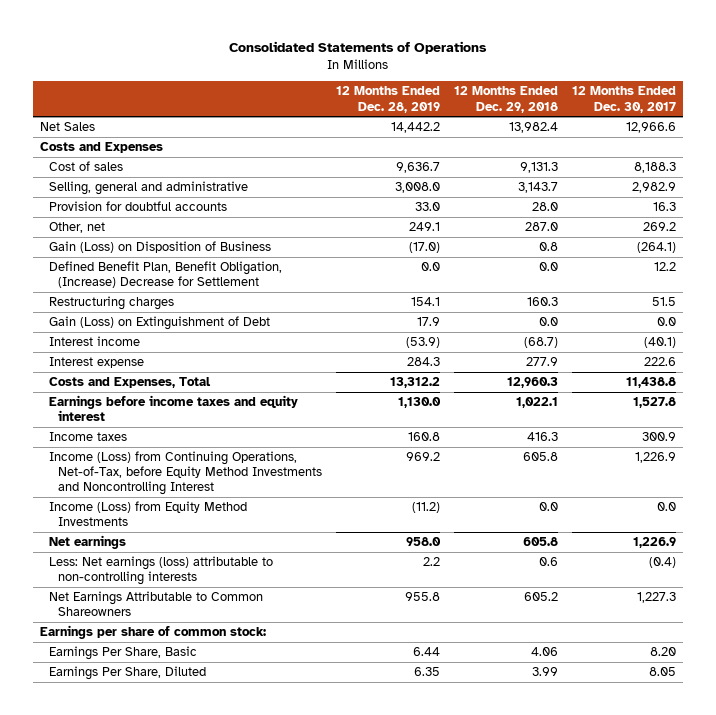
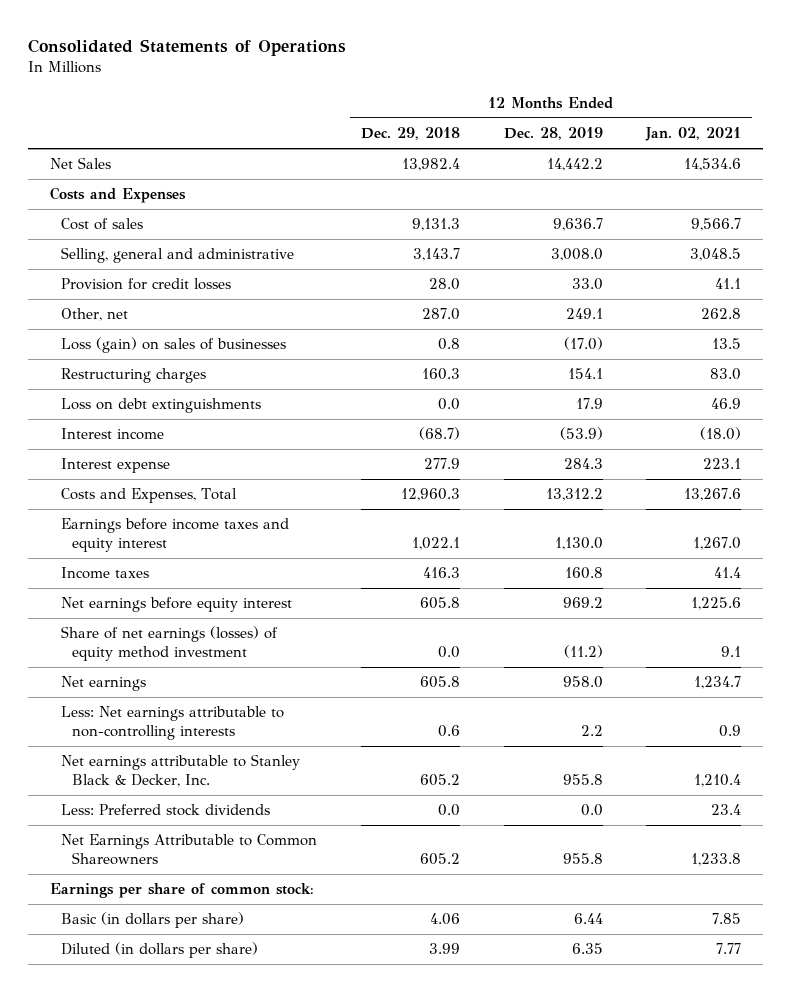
[572,86,677,113] 12 Months Ended Dec. 30, 2017 -> none
none -> [645,127,742,142] Jan. 02, 2021
[49,201,228,212] Provision for doubtful accounts -> [61,278,232,291] Provision for credit losses
[49,261,283,289] Defined Benefit Plan, Benefit Obligation, (Increase) Decrease for Settlement -> none
[49,241,272,254] Gain (Loss) on Disposition of Business -> [61,337,287,354] Loss (gain) on sales of businesses
[49,316,271,331] Gain (Loss) on Extinguishment of Debt -> [61,398,262,414] Loss on debt extinguishments
[49,451,323,496] Income (Loss) from Continuing Operations, Net-of-Tax, before Equity Method Investments and Noncontrolling Interest -> [61,597,293,613] Net earnings before equity interest
[49,501,248,527] Income (Loss) from Equity Method Investments -> [61,626,279,662] Share of net earnings (losses) of equity method investment
[49,556,274,586] Less: Net earnings (loss) attributable to non-controlling interests -> [61,706,285,741] Less: Net earnings attributable to non-controlling interests
none -> [61,754,301,788] Net earnings attributable to Stanley Black & Decker, Inc.
none -> [61,804,271,817] Less: Preferred stock dividends
[49,646,198,661] Earnings Per Share, Basic -> [61,912,245,929] Basic (in dollars per share)
[49,666,207,681] Earnings Per Share, Diluted -> [61,942,259,959] Diluted (in dollars per share)

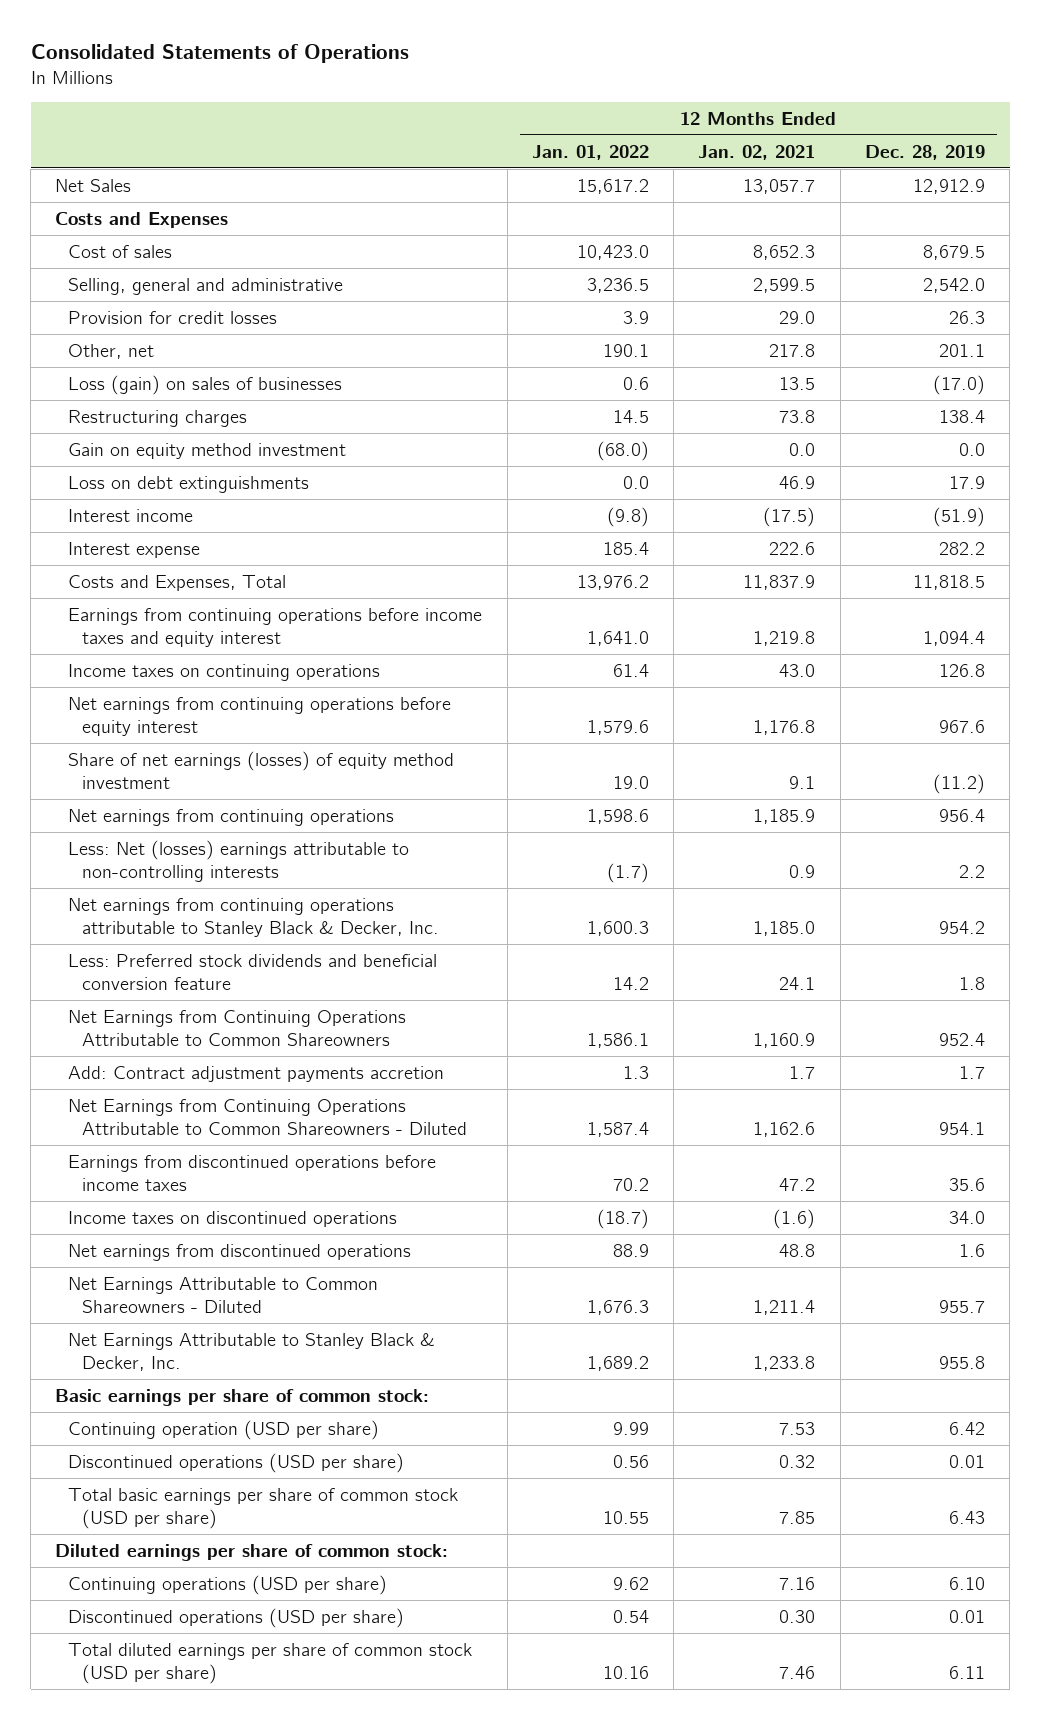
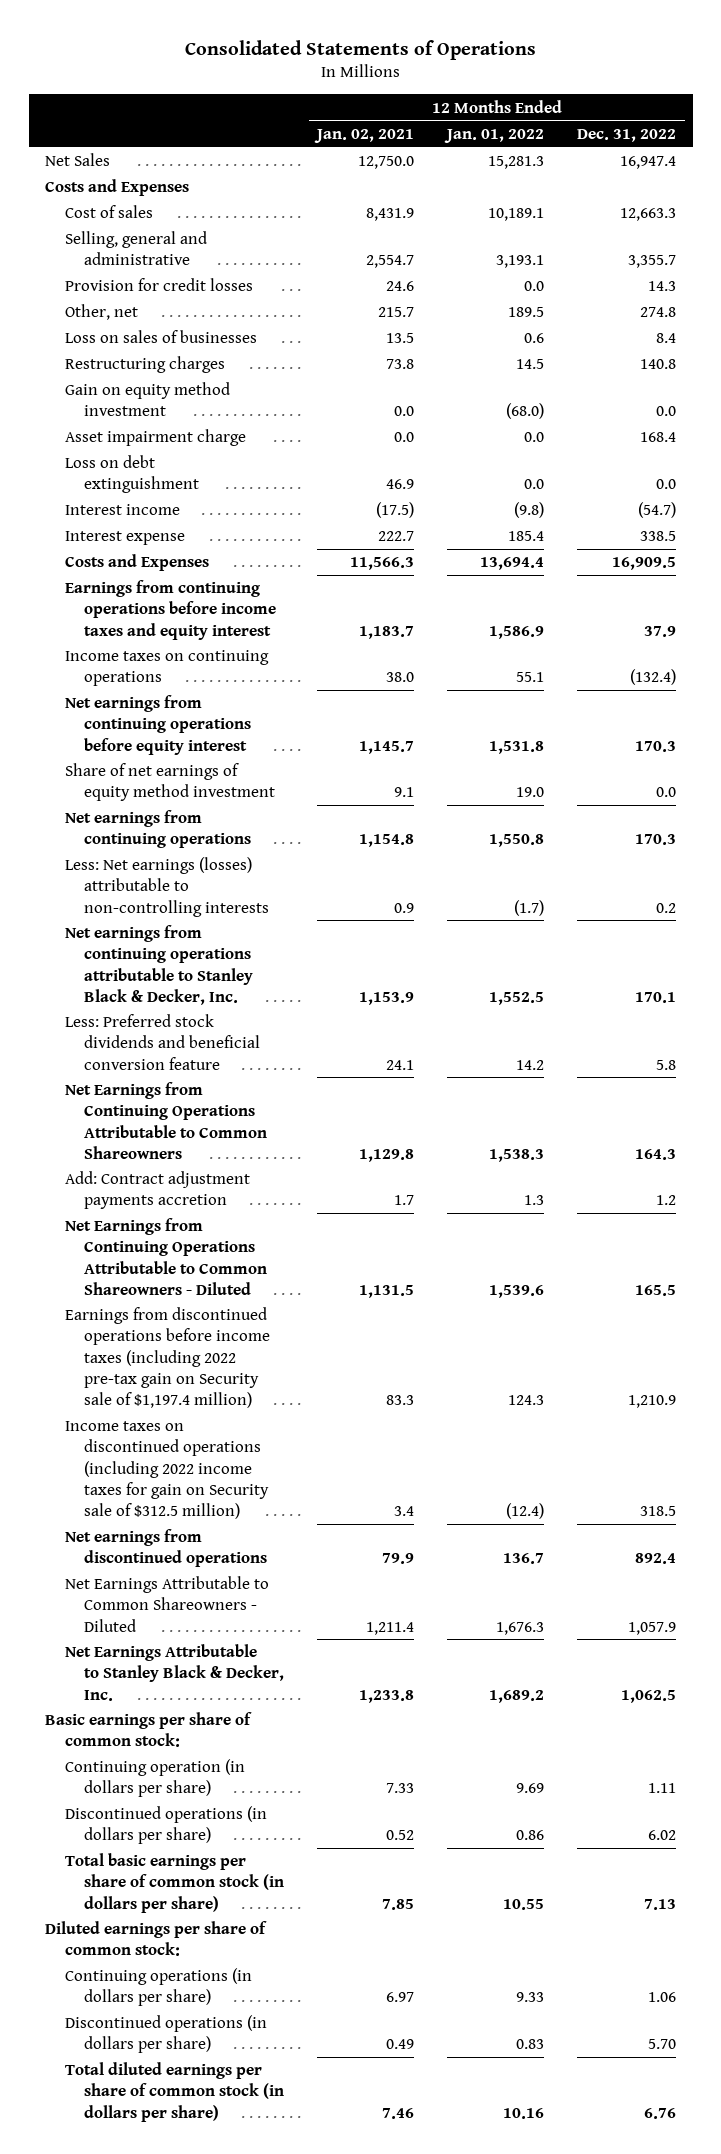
[864,144,985,160] Dec. 28, 2019 -> none
none -> [577,128,677,142] Dec. 31, 2022
[576,178,649,194] 15,617.2 -> [488,156,545,170] 15,281.3
[743,178,816,194] 13,057.7 -> [358,156,415,170] 12,750.0
[576,244,649,260] 10,423.0 -> [488,208,545,222] 10,189.1
[753,244,816,260] 8,652.3 -> [366,208,415,222] 8,431.9
[586,277,649,293] 3,236.5 -> [496,255,545,269] 3,193.1
[753,277,816,293] 2,599.5 -> [366,255,415,269] 2,554.7
[622,310,649,324] 3.9 -> [524,281,545,292] 0.0
[779,310,816,324] 29.0 -> [386,281,415,292] 24.6
[602,343,649,357] 190.1 -> [508,307,545,318] 189.5
[769,343,816,357] 217.8 -> [378,307,415,318] 215.7
[68,374,343,395] Loss (gain) on sales of businesses -> [64,330,257,344] Loss on sales of businesses
none -> [64,429,246,447] Asset impairment charge
[68,475,310,493] Loss on debt extinguishments -> [64,455,200,494] Loss on debt extinguishment
[769,541,816,555] 222.6 -> [378,531,415,542] 222.7
[68,574,287,591] Costs and Expenses, Total -> [64,554,209,572] Costs and Expenses
[576,574,649,590] 13,976.2 -> [480,557,545,571] 13,694.4
[743,574,816,590] 11,837.9 -> [350,557,415,571] 11,566.3
[586,630,649,646] 1,641.0 -> [489,625,545,639] 1,586.9
[753,630,816,646] 1,219.8 -> [359,625,415,639] 1,183.7
[612,663,649,677] 61.4 -> [516,672,545,683] 55.1
[779,663,816,677] 43.0 -> [386,672,415,683] 38.0
[586,719,649,735] 1,579.6 -> [489,740,545,754] 1,531.8
[753,719,816,735] 1,176.8 -> [359,740,415,754] 1,145.7
[68,750,455,789] Share of net earnings (losses) of equity method investment -> [64,763,276,802] Share of net earnings of equity method investment
[586,808,649,824] 1,598.6 -> [489,834,545,848] 1,550.8
[753,808,816,824] 1,185.9 -> [359,834,415,848] 1,154.8
[68,839,410,882] Less: Net (losses) earnings attributable to non-controlling interests -> [64,857,270,917] Less: Net earnings (losses) attributable to non-controlling interests
[586,920,649,936] 1,600.3 -> [489,991,545,1005] 1,552.5
[753,920,816,936] 1,185.0 -> [359,991,415,1005] 1,153.9
[586,1032,649,1048] 1,586.1 -> [489,1148,545,1162] 1,538.3
[753,1032,816,1048] 1,160.9 -> [359,1148,415,1162] 1,129.8
[586,1121,649,1137] 1,587.4 -> [489,1284,545,1298] 1,539.6
[753,1121,816,1137] 1,162.6 -> [359,1284,415,1298] 1,131.5
[68,1154,437,1191] Earnings from discontinued operations before income taxes -> [64,1307,271,1408] Earnings from discontinued operations before income taxes (including 2022 pre-tax gain on Security sale of $1,197.4 million)
[612,1177,649,1191] 70.2 -> [508,1394,545,1405] 124.3
[779,1177,816,1191] 47.2 -> [386,1394,415,1405] 83.3
[68,1210,398,1227] Income taxes on discontinued operations -> [64,1421,270,1519] Income taxes on discontinued operations (including 2022 income taxes for gain on Security sale of $312.5 million)
[596,1208,649,1229] (18.7) -> [506,1502,545,1519] (12.4)
[773,1208,816,1229] (1.6) -> [394,1505,415,1516] 3.4
[612,1243,649,1257] 88.9 -> [503,1553,545,1565] 136.7
[779,1243,816,1257] 48.8 -> [382,1553,415,1565] 79.9
[68,1419,380,1440] Continuing operation (USD per share) -> [64,1759,245,1798] Continuing operation (in dollars per share)
[612,1421,649,1435] 9.99 -> [516,1783,545,1794] 9.69
[779,1421,816,1435] 7.53 -> [386,1783,415,1794] 7.33
[68,1452,405,1473] Discontinued operations (USD per share) -> [64,1806,267,1845] Discontinued operations (in dollars per share)
[612,1454,649,1468] 0.56 -> [516,1830,545,1841] 0.86
[779,1454,816,1468] 0.32 -> [386,1830,415,1841] 0.52
[68,1487,459,1529] Total basic earnings per share of common stock (USD per share) -> [64,1853,285,1913] Total basic earnings per share of common stock (in dollars per share)
[68,1574,388,1595] Continuing operations (USD per share) -> [64,1968,252,2007] Continuing operations (in dollars per share)
[612,1576,649,1590] 9.62 -> [516,1992,545,2003] 9.33
[779,1576,816,1590] 7.16 -> [386,1992,415,2003] 6.97
[68,1607,405,1628] Discontinued operations (USD per share) -> [64,2015,267,2054] Discontinued operations (in dollars per share)
[612,1609,649,1623] 0.54 -> [516,2039,545,2050] 0.83
[779,1609,816,1623] 0.30 -> [386,2039,415,2050] 0.49
[68,1642,473,1684] Total diluted earnings per share of common stock (USD per share) -> [64,2062,285,2122] Total diluted earnings per share of common stock (in dollars per share)

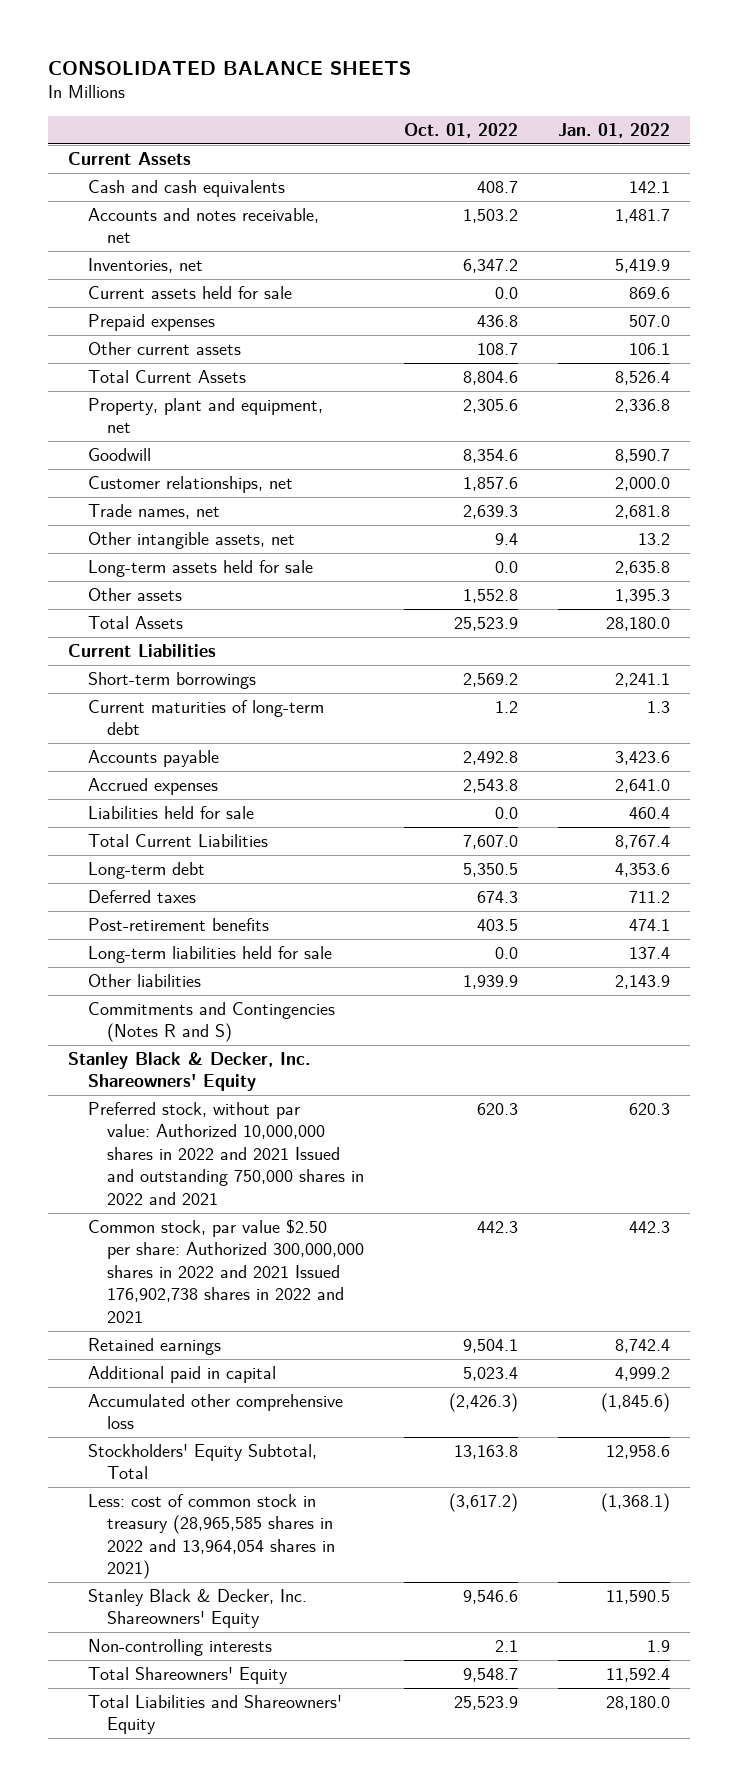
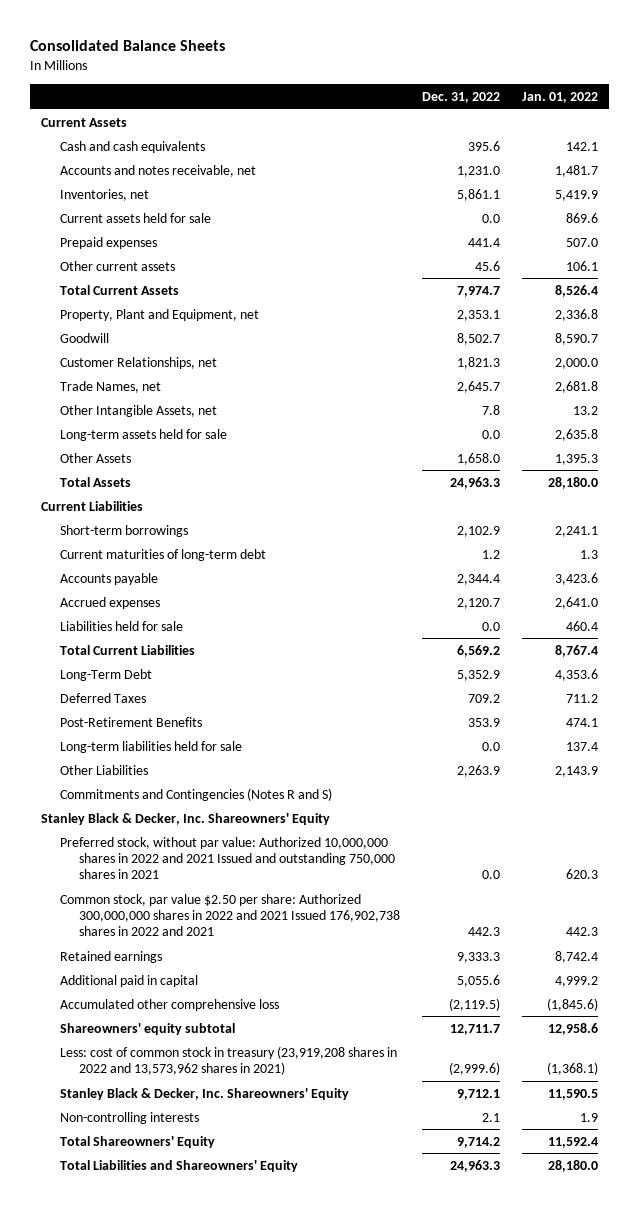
[48,61,412,76] CONSOLIDATED BALANCE SHEETS -> [29,40,225,52] Consolidated Balance Sheets
[404,122,519,138] Oct. 01, 2022 -> none
none -> [421,92,500,104] Dec. 31, 2022
[87,397,323,434] Property, plant and equipment, net -> [59,308,259,321] Property, Plant and Equipment, net
[87,475,293,493] Customer relationships, net -> [59,356,217,369] Customer Relationships, net
[87,503,220,519] Trade names, net -> [59,380,161,393] Trade Names, net
[87,531,295,549] Other intangible assets, net -> [59,404,217,417] Other Intangible Assets, net
[87,587,182,601] Other assets -> [59,452,131,463] Other Assets
[87,861,205,879] Long-term debt -> [59,668,152,681] Long-Term Debt
[87,889,196,903] Deferred taxes -> [59,692,146,703] Deferred Taxes
[87,917,269,931] Post-retirement benefits -> [59,716,202,727] Post-Retirement Benefits
[87,973,201,987] Other liabilities -> [59,764,148,775] Other Liabilities
[87,1101,364,1205] Preferred stock, without par value: Authorized 10,000,000 shares in 2022 and 2021 Issued and outstanding 750,000 shares in 2022 and 2021 -> [59,836,395,880] Preferred stock, without par value: Authorized 10,000,000 shares in 2022 and 2021 Issued and outstanding 750,000 shares in 2021
[87,1443,317,1480] Stockholders' Equity Subtotal, Total -> [59,1022,235,1035] Shareowners' equity subtotal
[87,1493,335,1580] Less: cost of common stock in treasury (28,965,585 shares in 2022 and 13,964,054 shares in 2021) -> [59,1045,397,1076] Less: cost of common stock in treasury (23,919,208 shares in 2022 and 13,573,962 shares in 2021)

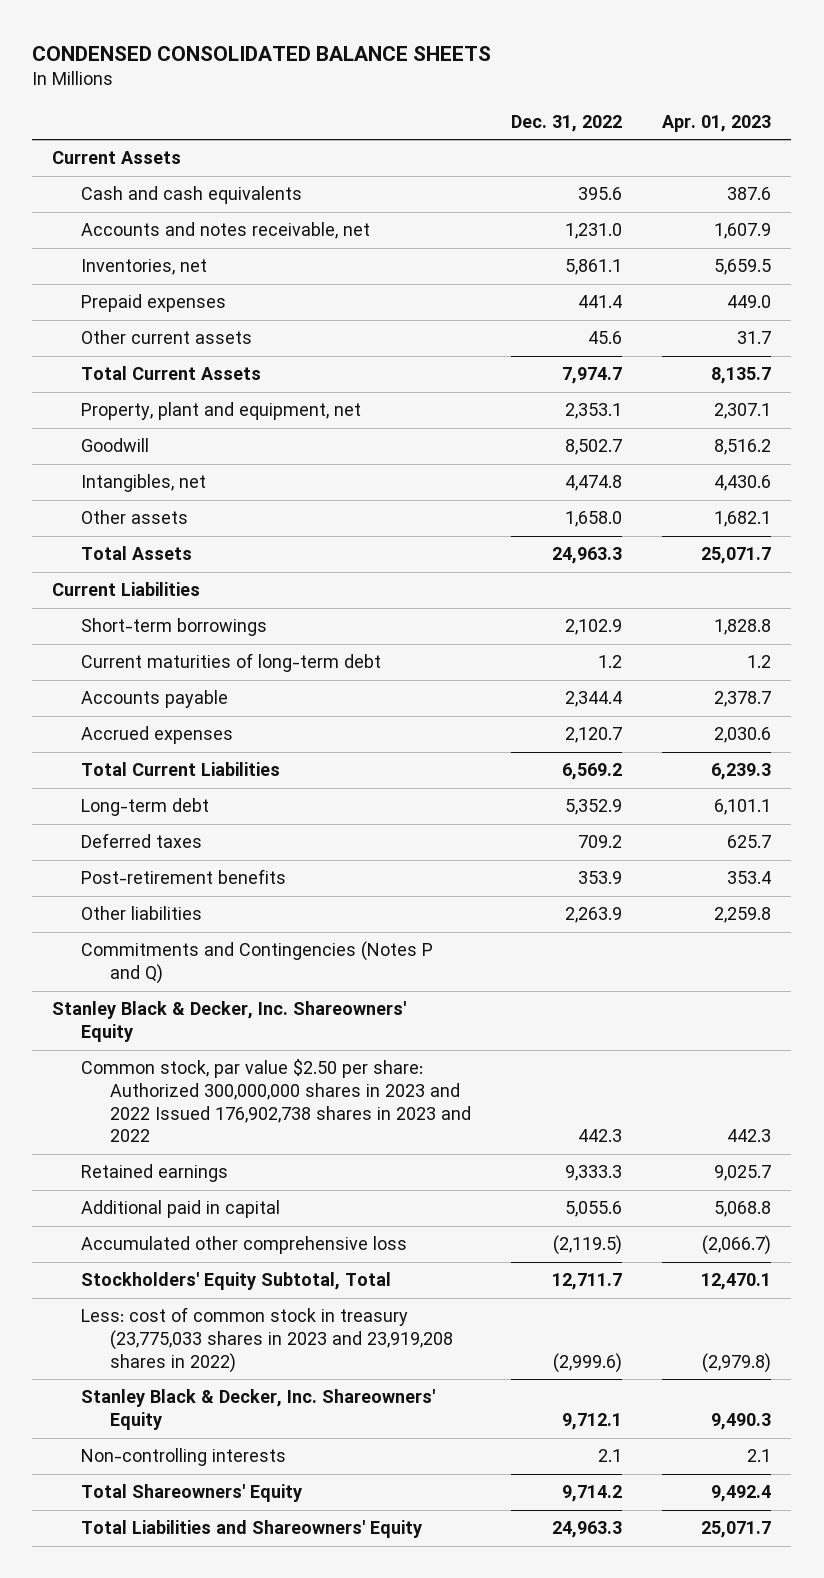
[29,40,225,52] Consolidated Balance Sheets -> [32,45,492,61] CONDENSED CONSOLIDATED BALANCE SHEETS
[521,92,598,104] Jan. 01, 2022 -> none
none -> [662,114,772,132] Apr. 01, 2023
[59,212,211,223] Current assets held for sale -> none
[59,308,259,321] Property, Plant and Equipment, net -> [81,402,362,421] Property, plant and equipment, net
[59,356,217,369] Customer Relationships, net -> none
[59,380,161,393] Trade Names, net -> none
[59,428,227,441] Long-term assets held for sale -> none
[59,404,217,417] Other Intangible Assets, net -> [81,474,207,493] Intangibles, net
[481,404,500,415] 7.8 -> [564,475,622,492] 4,474.8
[59,452,131,463] Other Assets -> [81,510,189,525] Other assets
[59,620,183,631] Liabilities held for sale -> none
[59,740,242,753] Long-term liabilities held for sale -> none
[59,668,152,681] Long-Term Debt -> [81,798,210,817] Long-term debt
[59,692,146,703] Deferred Taxes -> [81,833,203,849] Deferred taxes
[59,716,202,727] Post-Retirement Benefits -> [81,869,287,885] Post-retirement benefits
[59,764,148,775] Other Liabilities -> [81,906,203,921] Other liabilities
[59,787,332,801] Commitments and Contingencies (Notes R and S) -> [81,941,434,985] Commitments and Contingencies (Notes P and Q)
[59,836,395,880] Preferred stock, without par value: Authorized 10,000,000 shares in 2022 and 2021 Issued and outstanding 750,000 shares in 2021 -> none
[59,893,400,937] Common stock, par value $2.50 per share: Authorized 300,000,000 shares in 2022 and 2021 Issued 176,902,738 shares in 2022 and 2021 -> [81,1059,471,1143] Common stock, par value $2.50 per share: Authorized 300,000,000 shares in 2023 and 2022 Issued 176,902,738 shares in 2023 and 2022
[59,1022,235,1035] Shareowners' equity subtotal -> [81,1272,392,1291] Stockholders' Equity Subtotal, Total
[59,1045,397,1076] Less: cost of common stock in treasury (23,919,208 shares in 2022 and 13,573,962 shares in 2021) -> [81,1307,453,1373] Less: cost of common stock in treasury (23,775,033 shares in 2023 and 23,919,208 shares in 2022)

